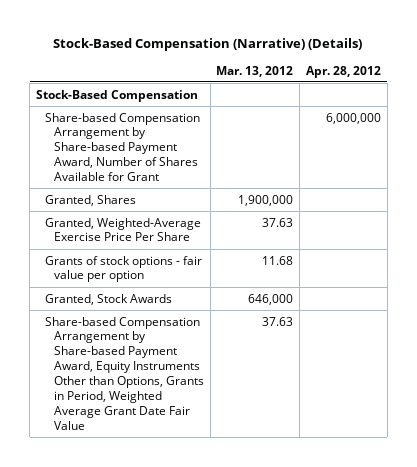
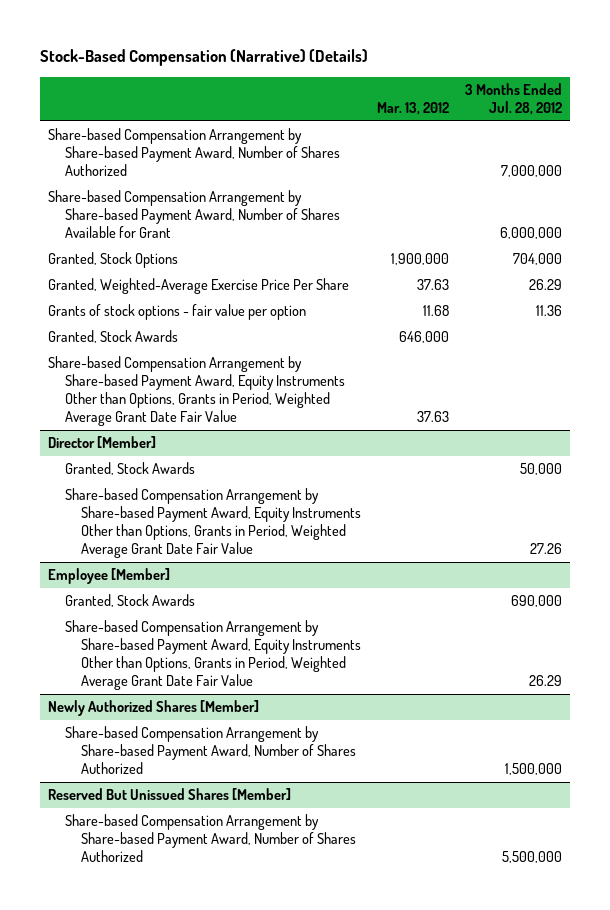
[305,65,381,78] Apr. 28, 2012 -> none
none -> [465,83,563,116] 3 Months Ended Jul. 28, 2012
[36,89,199,102] Stock-Based Compensation -> none
none -> [47,128,340,177] Share-based Compensation Arrangement by Share-based Payment Award, Number of Shares Authorized
[44,194,136,206] Granted, Shares -> [47,252,178,269] Granted, Stock Options
none -> [47,436,156,449] Director [Member]
none -> [64,462,195,476] Granted, Stock Awards
none -> [64,488,362,558] Share-based Compensation Arrangement by Share-based Payment Award, Equity Instruments Other than Options, Grants in Period, Weighted Average Grant Date Fair Value
none -> [47,568,170,585] Employee [Member]
none -> [64,594,195,608] Granted, Stock Awards
none -> [64,620,362,690] Share-based Compensation Arrangement by Share-based Payment Award, Equity Instruments Other than Options, Grants in Period, Weighted Average Grant Date Fair Value
none -> [47,700,259,717] Newly Authorized Shares [Member]
none -> [64,726,357,775] Share-based Compensation Arrangement by Share-based Payment Award, Number of Shares Authorized
none -> [47,788,291,801] Reserved But Unissued Shares [Member]
none -> [64,814,357,863] Share-based Compensation Arrangement by Share-based Payment Award, Number of Shares Authorized

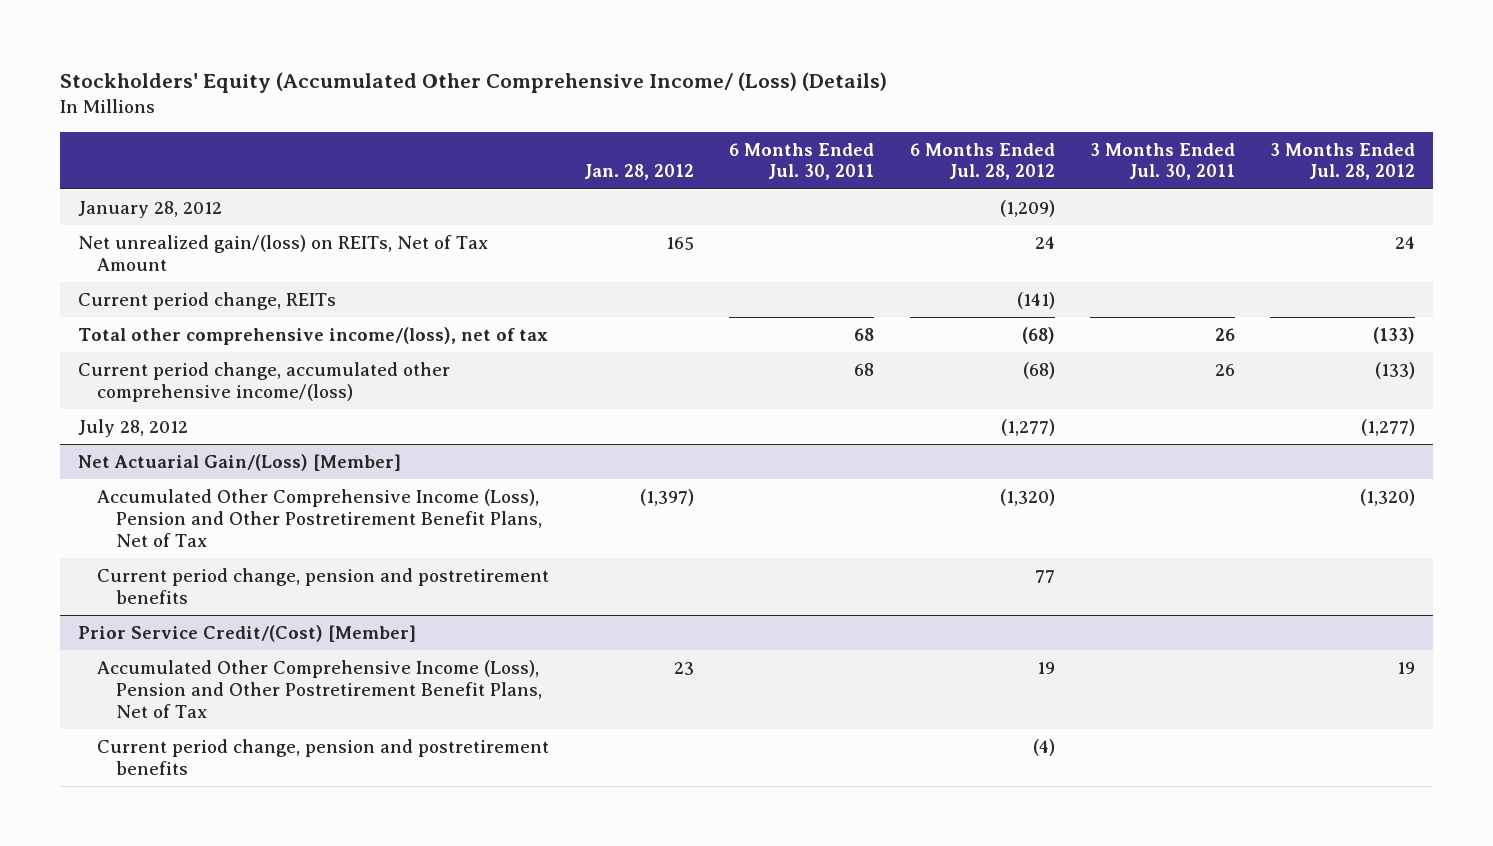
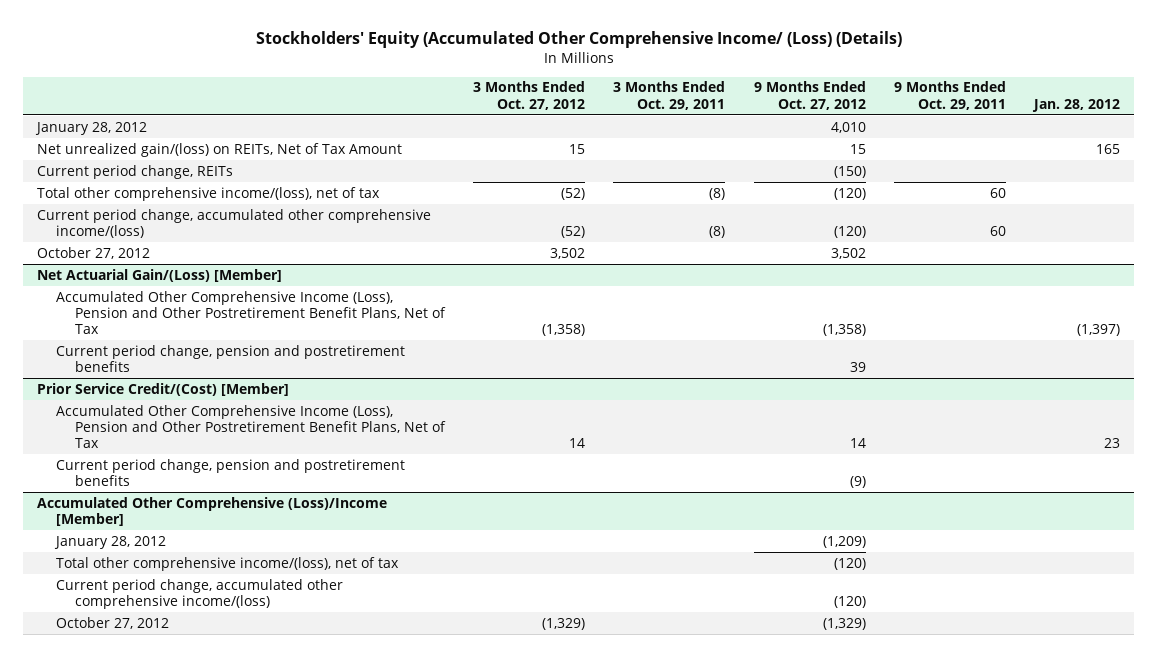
[729,142,875,181] 6 Months Ended Jul. 30, 2011 -> none
[909,142,1055,181] 6 Months Ended Jul. 28, 2012 -> none
[1090,142,1236,181] 3 Months Ended Jul. 30, 2011 -> none
[1270,142,1416,181] 3 Months Ended Jul. 28, 2012 -> none
none -> [473,81,586,110] 3 Months Ended Oct. 27, 2012
none -> [613,81,726,110] 3 Months Ended Oct. 29, 2011
none -> [753,81,866,110] 9 Months Ended Oct. 27, 2012
none -> [893,81,1006,110] 9 Months Ended Oct. 29, 2011
[77,418,188,437] July 28, 2012 -> [37,246,151,259] October 27, 2012
none -> [37,496,388,527] Accumulated Other Comprehensive (Loss)/Income [Member]
none -> [53,535,166,549] January 28, 2012
none -> [55,556,399,571] Total other comprehensive income/(loss), net of tax
none -> [55,578,343,610] Current period change, accumulated other comprehensive income/(loss)
none -> [55,616,169,629] October 27, 2012

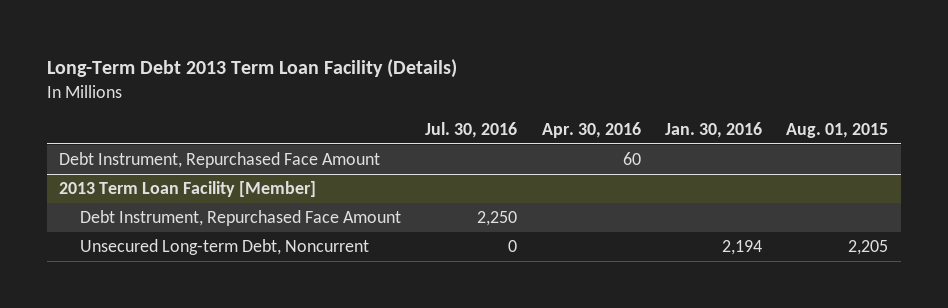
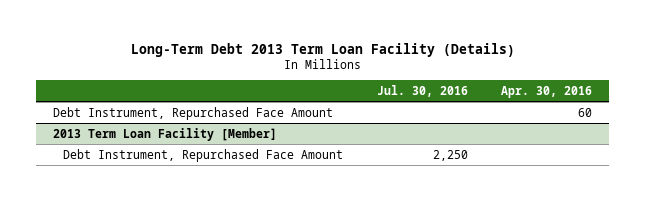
[665,121,763,138] Jan. 30, 2016 -> none
[786,122,889,138] Aug. 01, 2015 -> none
[79,239,369,256] Unsecured Long-term Debt, Noncurrent -> none

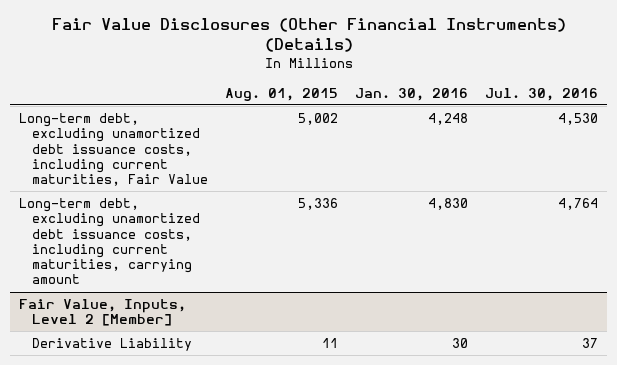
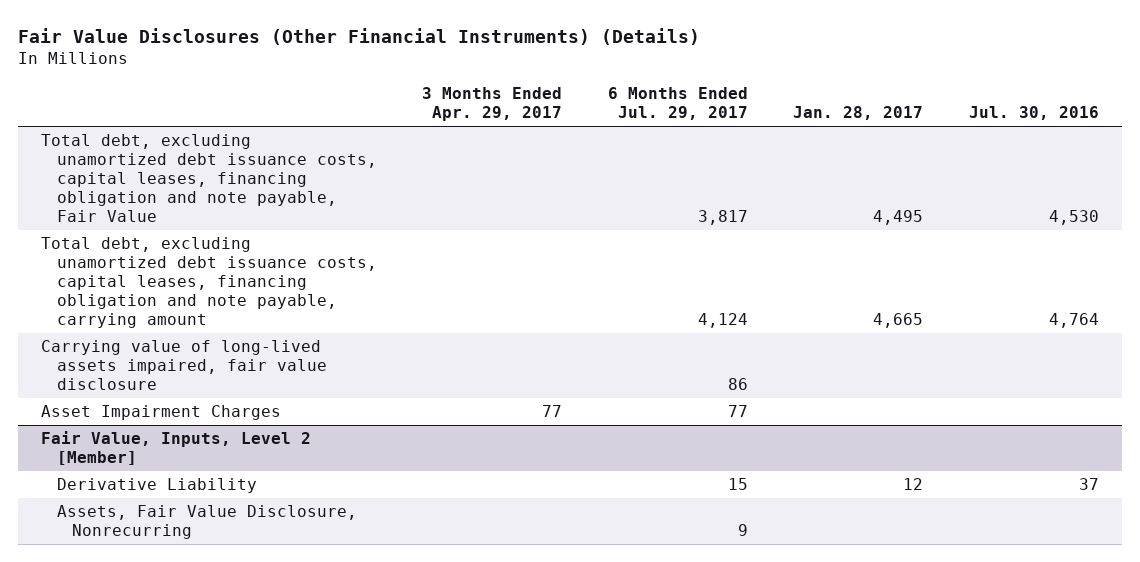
[225,87,339,101] Aug. 01, 2015 -> none
[355,87,469,101] Jan. 30, 2016 -> none
none -> [422,87,563,122] 3 Months Ended Apr. 29, 2017
none -> [607,87,748,121] 6 Months Ended Jul. 29, 2017
none -> [793,106,924,121] Jan. 28, 2017
[18,112,209,187] Long-term debt, excluding unamortized debt issuance costs, including current maturities, Fair Value -> [41,134,377,223] Total debt, excluding unamortized debt issuance costs, capital leases, financing obligation and note payable, Fair Value
[18,197,201,285] Long-term debt, excluding unamortized debt issuance costs, including current maturities, carrying amount -> [41,237,377,329] Total debt, excluding unamortized debt issuance costs, capital leases, financing obligation and note payable, carrying amount
none -> [41,340,327,391] Carrying value of long-lived assets impaired, fair value disclosure
none -> [41,405,282,421] Asset Impairment Charges
none -> [56,505,357,540] Assets, Fair Value Disclosure, Nonrecurring

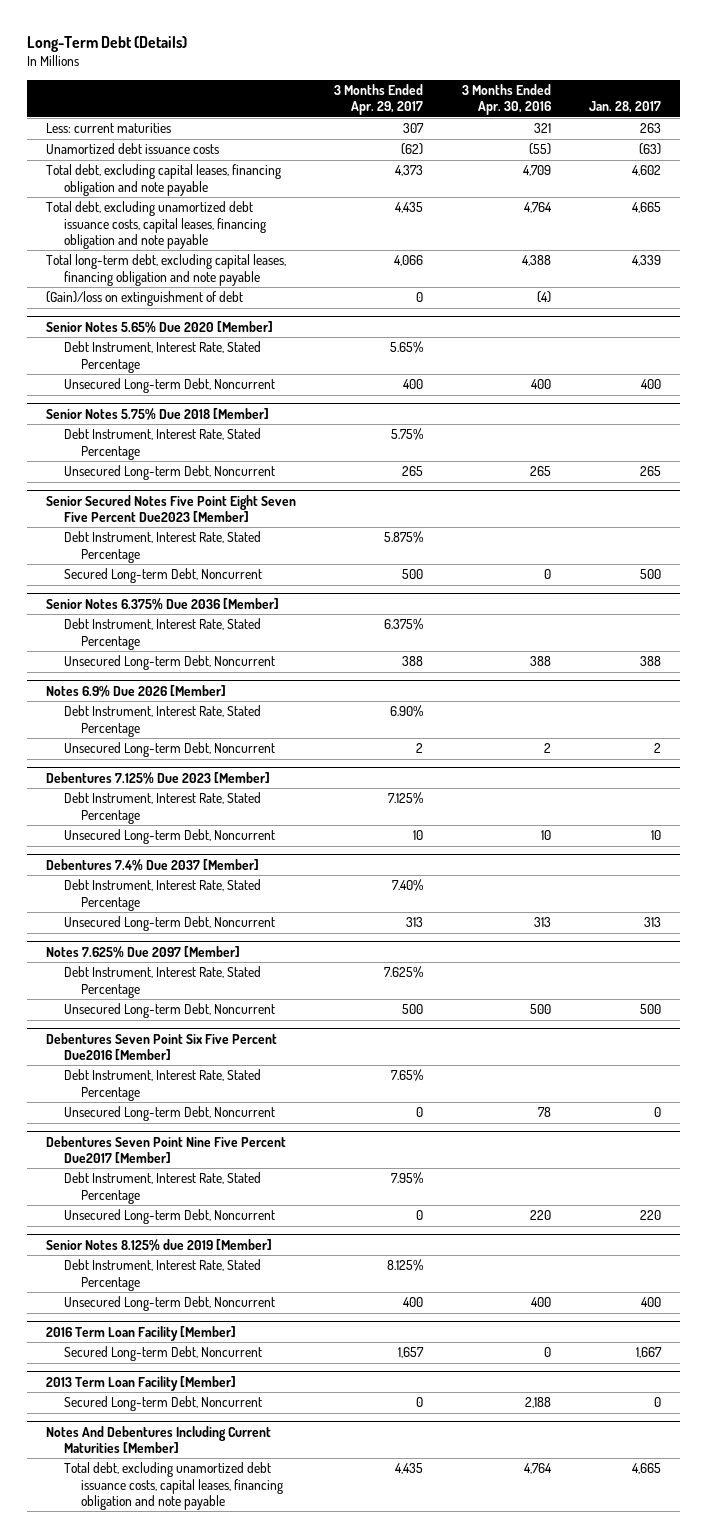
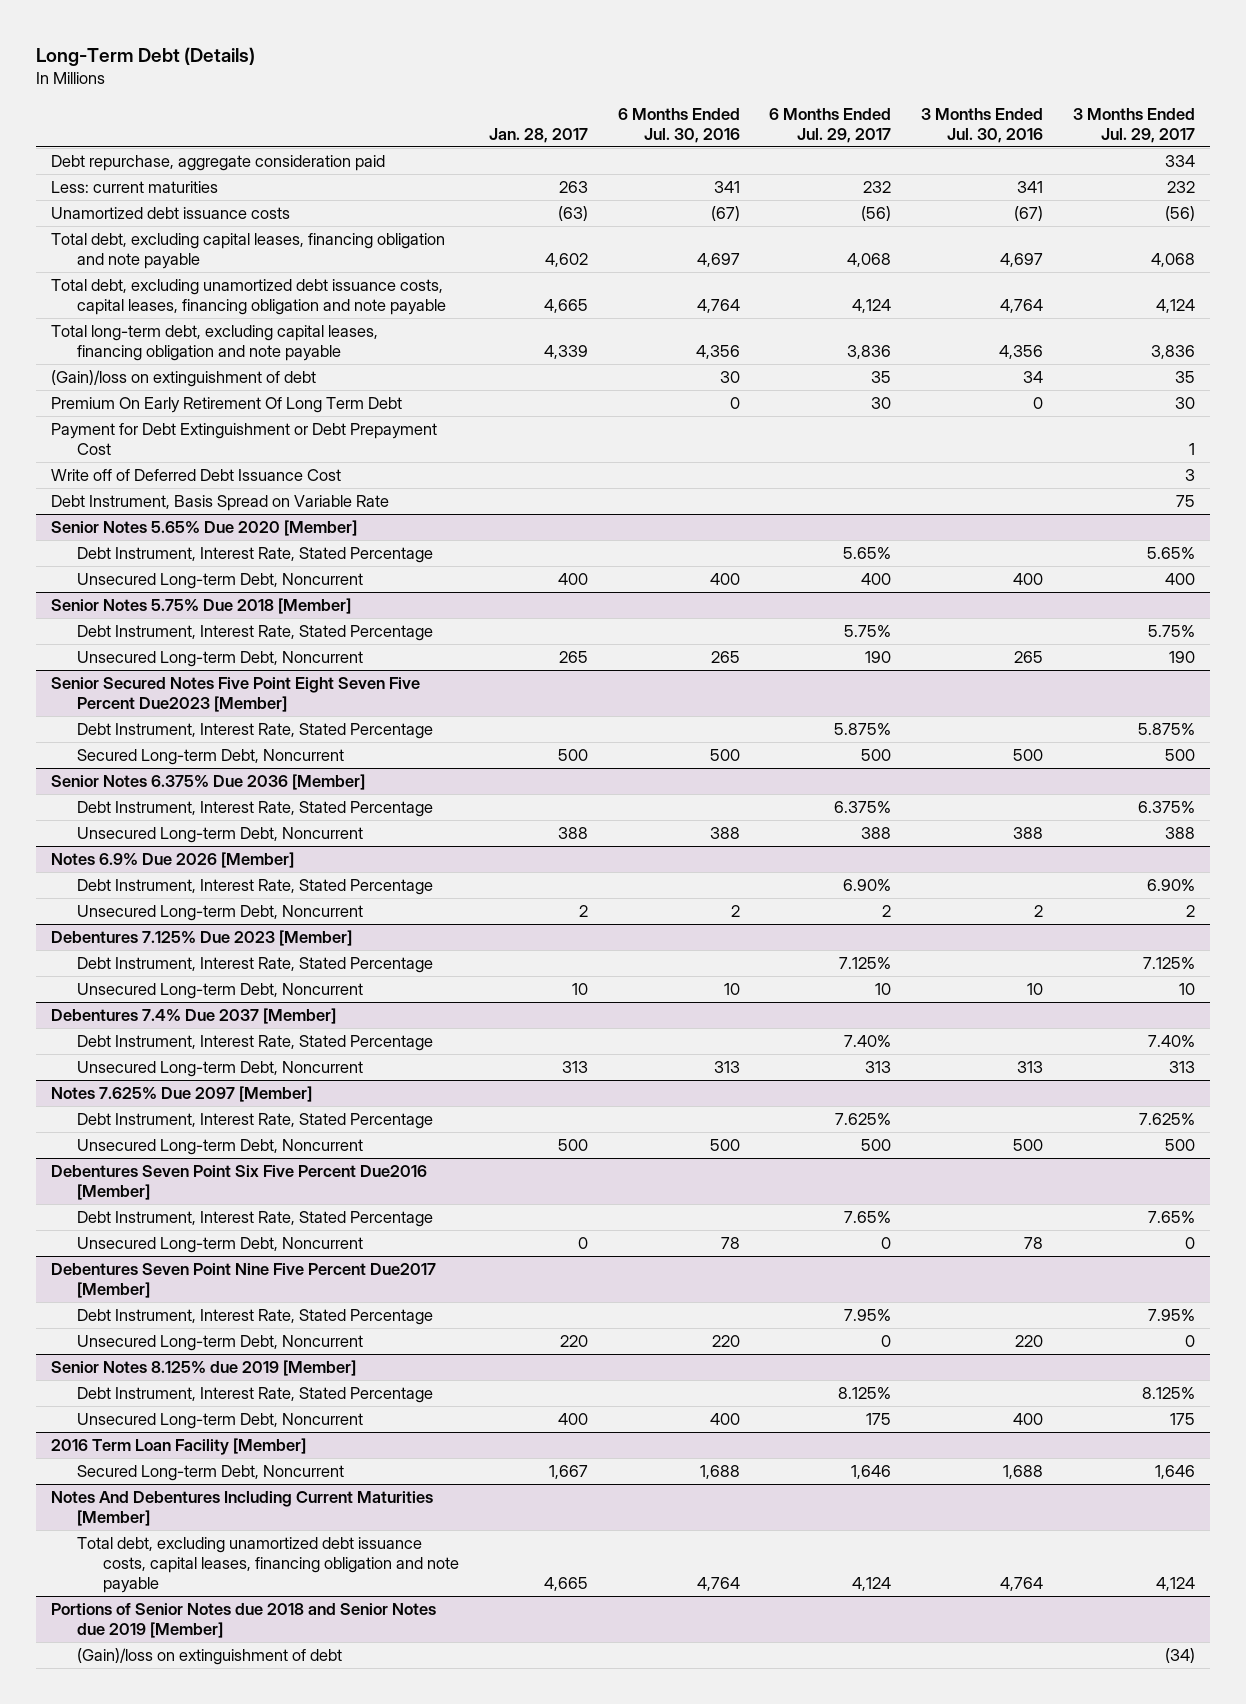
[334,83,424,116] 3 Months Ended Apr. 29, 2017 -> none
[461,83,551,116] 3 Months Ended Apr. 30, 2016 -> none
none -> [617,107,740,143] 6 Months Ended Jul. 30, 2016
none -> [769,107,892,143] 6 Months Ended Jul. 29, 2017
none -> [921,107,1044,143] 3 Months Ended Jul. 30, 2016
none -> [1072,107,1195,143] 3 Months Ended Jul. 29, 2017
none -> [51,155,386,172] Debt repurchase, aggregate consideration paid
none -> [51,397,403,414] Premium On Early Retirement Of Long Term Debt
none -> [51,423,438,455] Payment for Debt Extinguishment or Debt Prepayment Cost
none -> [51,469,342,482] Write off of Deferred Debt Issuance Cost
none -> [51,495,390,512] Debt Instrument, Basis Spread on Variable Rate
[45,1375,236,1391] 2013 Term Loan Facility [Member] -> none
[63,1396,262,1412] Secured Long-term Debt, Noncurrent -> none
none -> [51,1603,437,1638] Portions of Senior Notes due 2018 and Senior Notes due 2019 [Member]
none -> [77,1648,343,1666] (Gain)/loss on extinguishment of debt

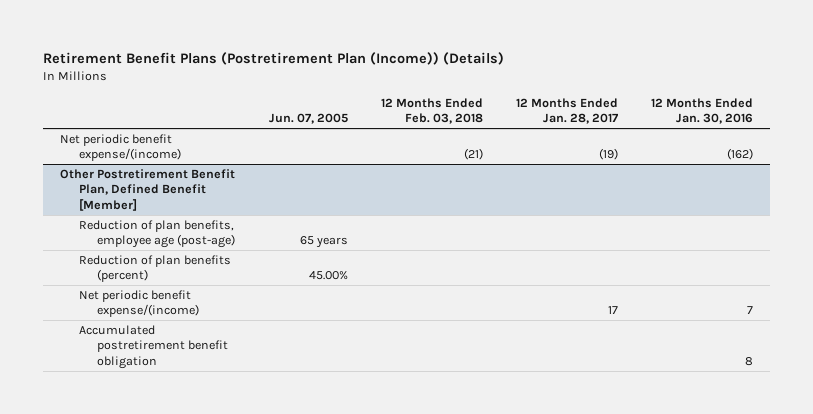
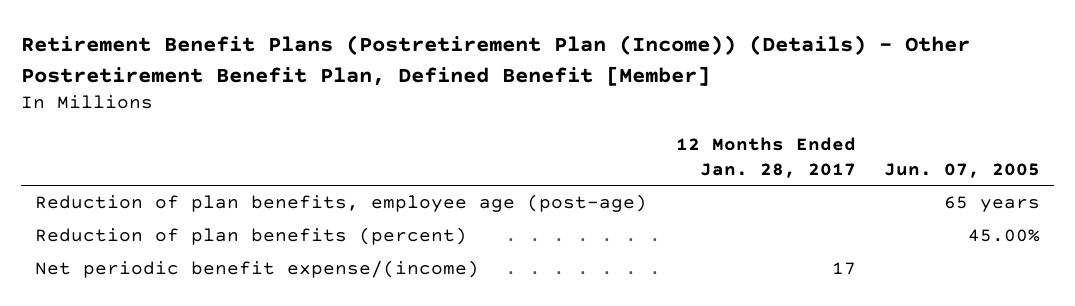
[43,51,505,65] Retirement Benefit Plans (Postretirement Plan (Income)) (Details) -> [20,35,970,86] Retirement Benefit Plans (Postretirement Plan (Income)) (Details) - Other Postretirement Benefit Plan, Defined Benefit [Member]
[380,97,483,125] 12 Months Ended Feb. 03, 2018 -> none
[651,97,754,125] 12 Months Ended Jan. 30, 2016 -> none
[59,168,235,211] Other Postretirement Benefit Plan, Defined Benefit [Member] -> none
[78,219,236,249] Reduction of plan benefits, employee age (post-age) -> none
[78,254,231,283] Reduction of plan benefits (percent) -> none
[78,289,200,318] Net periodic benefit expense/(income) -> none
[78,324,229,369] Accumulated postretirement benefit obligation -> none
none -> [35,194,648,213] Reduction of plan benefits, employee age (post-age)
none -> [35,227,468,246] Reduction of plan benefits (percent)
[598,148,618,161] (19) -> [831,262,856,276] 17

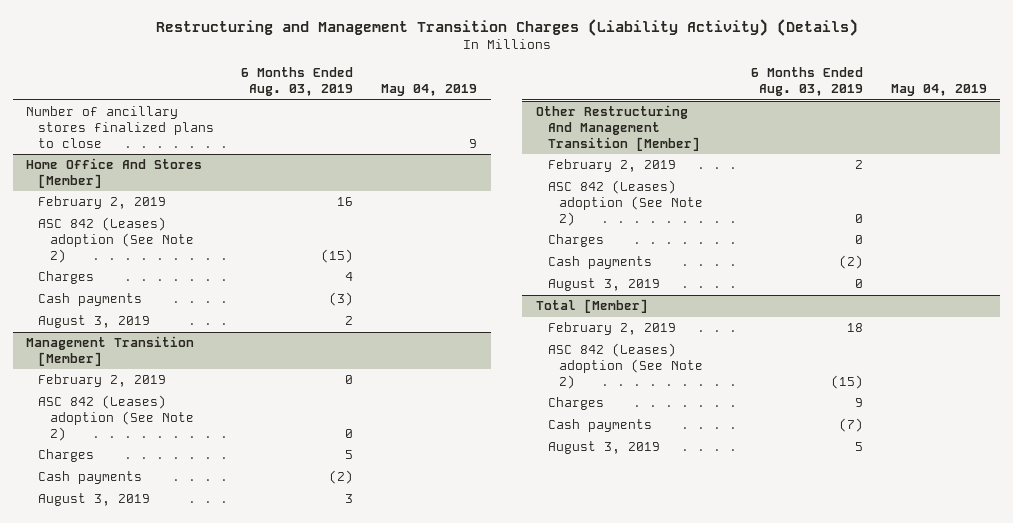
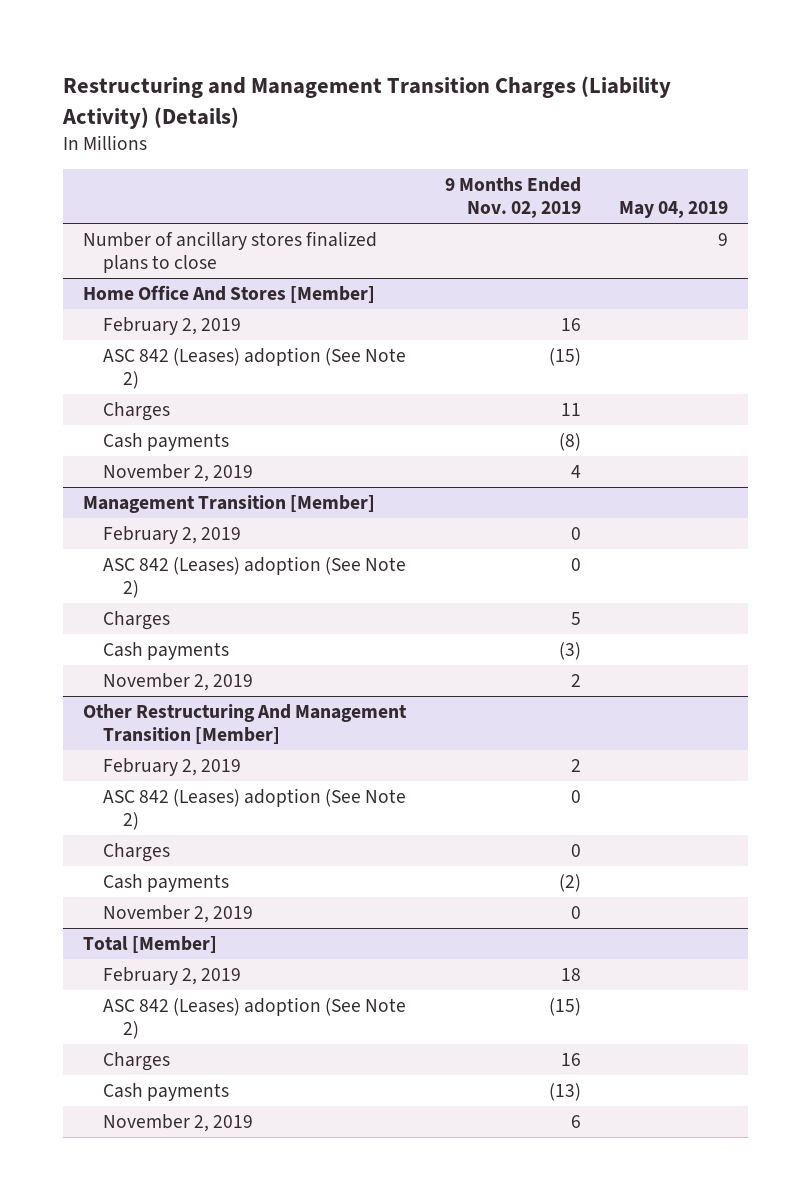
[241,67,354,97] 6 Months Ended Aug. 03, 2019 -> none
none -> [444,176,581,219] 9 Months Ended Nov. 02, 2019
[37,315,150,329] August 3, 2019 -> [102,463,253,482] November 2, 2019
[37,493,150,507] August 3, 2019 -> [102,672,253,691] November 2, 2019
[547,278,660,292] August 3, 2019 -> [102,904,253,923] November 2, 2019
[547,441,660,455] August 3, 2019 -> [102,1113,253,1132] November 2, 2019

